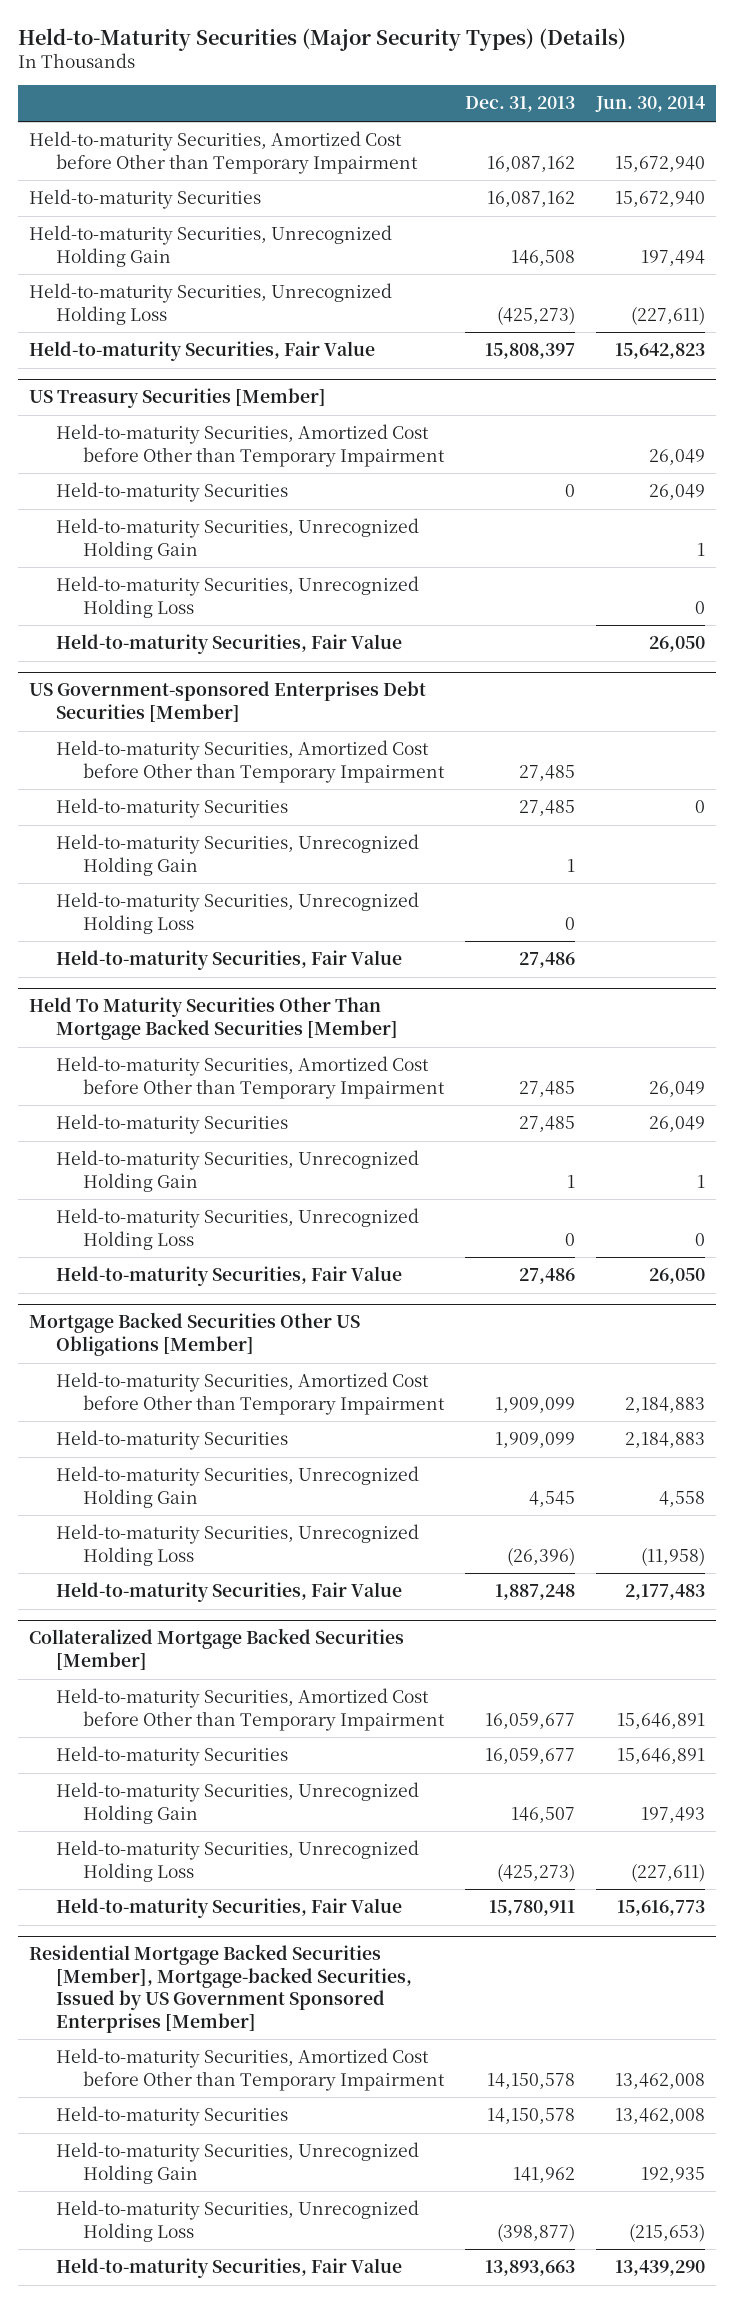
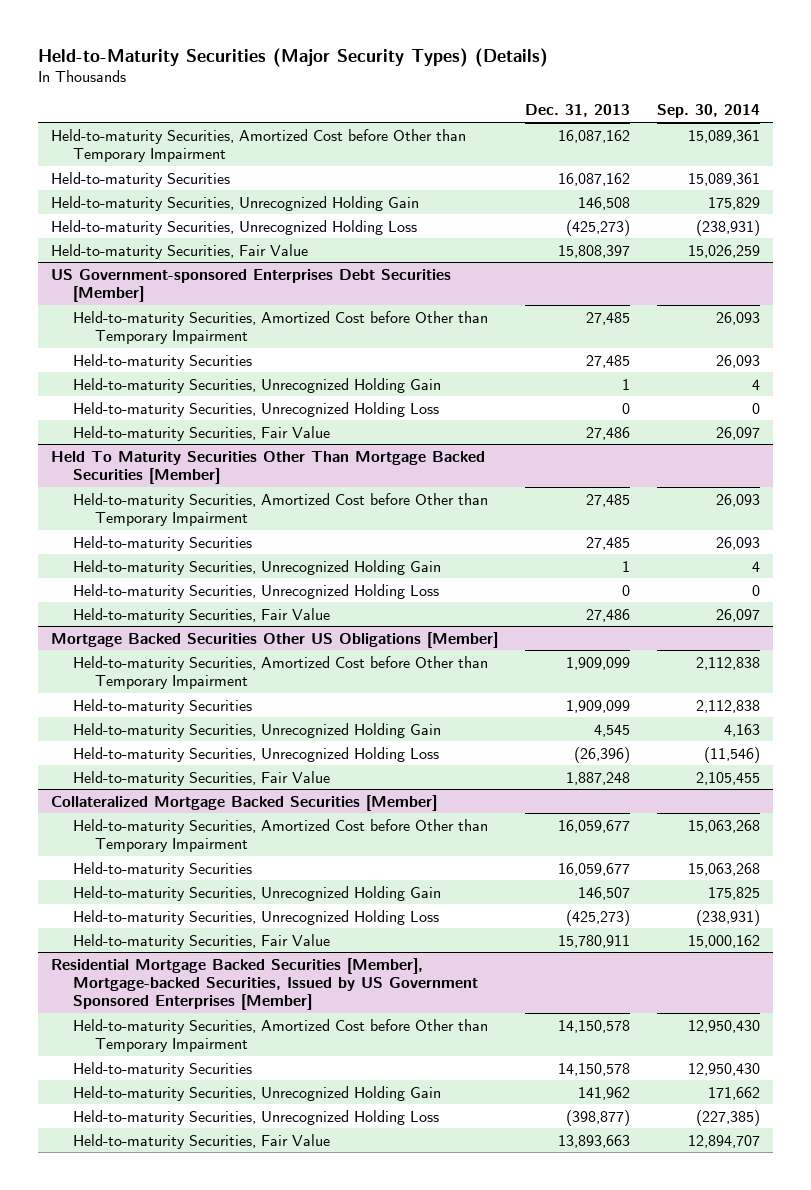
[595,96,706,113] Jun. 30, 2014 -> none
none -> [657,104,761,119] Sep. 30, 2014
[28,388,326,409] US Treasury Securities [Member] -> none
[55,424,445,467] Held-to-maturity Securities, Amortized Cost before Other than Temporary Impairment -> none
[55,482,288,503] Held-to-maturity Securities -> none
[55,518,419,560] Held-to-maturity Securities, Unrecognized Holding Gain -> none
[55,576,419,618] Held-to-maturity Securities, Unrecognized Holding Loss -> none
[55,634,402,655] Held-to-maturity Securities, Fair Value -> none

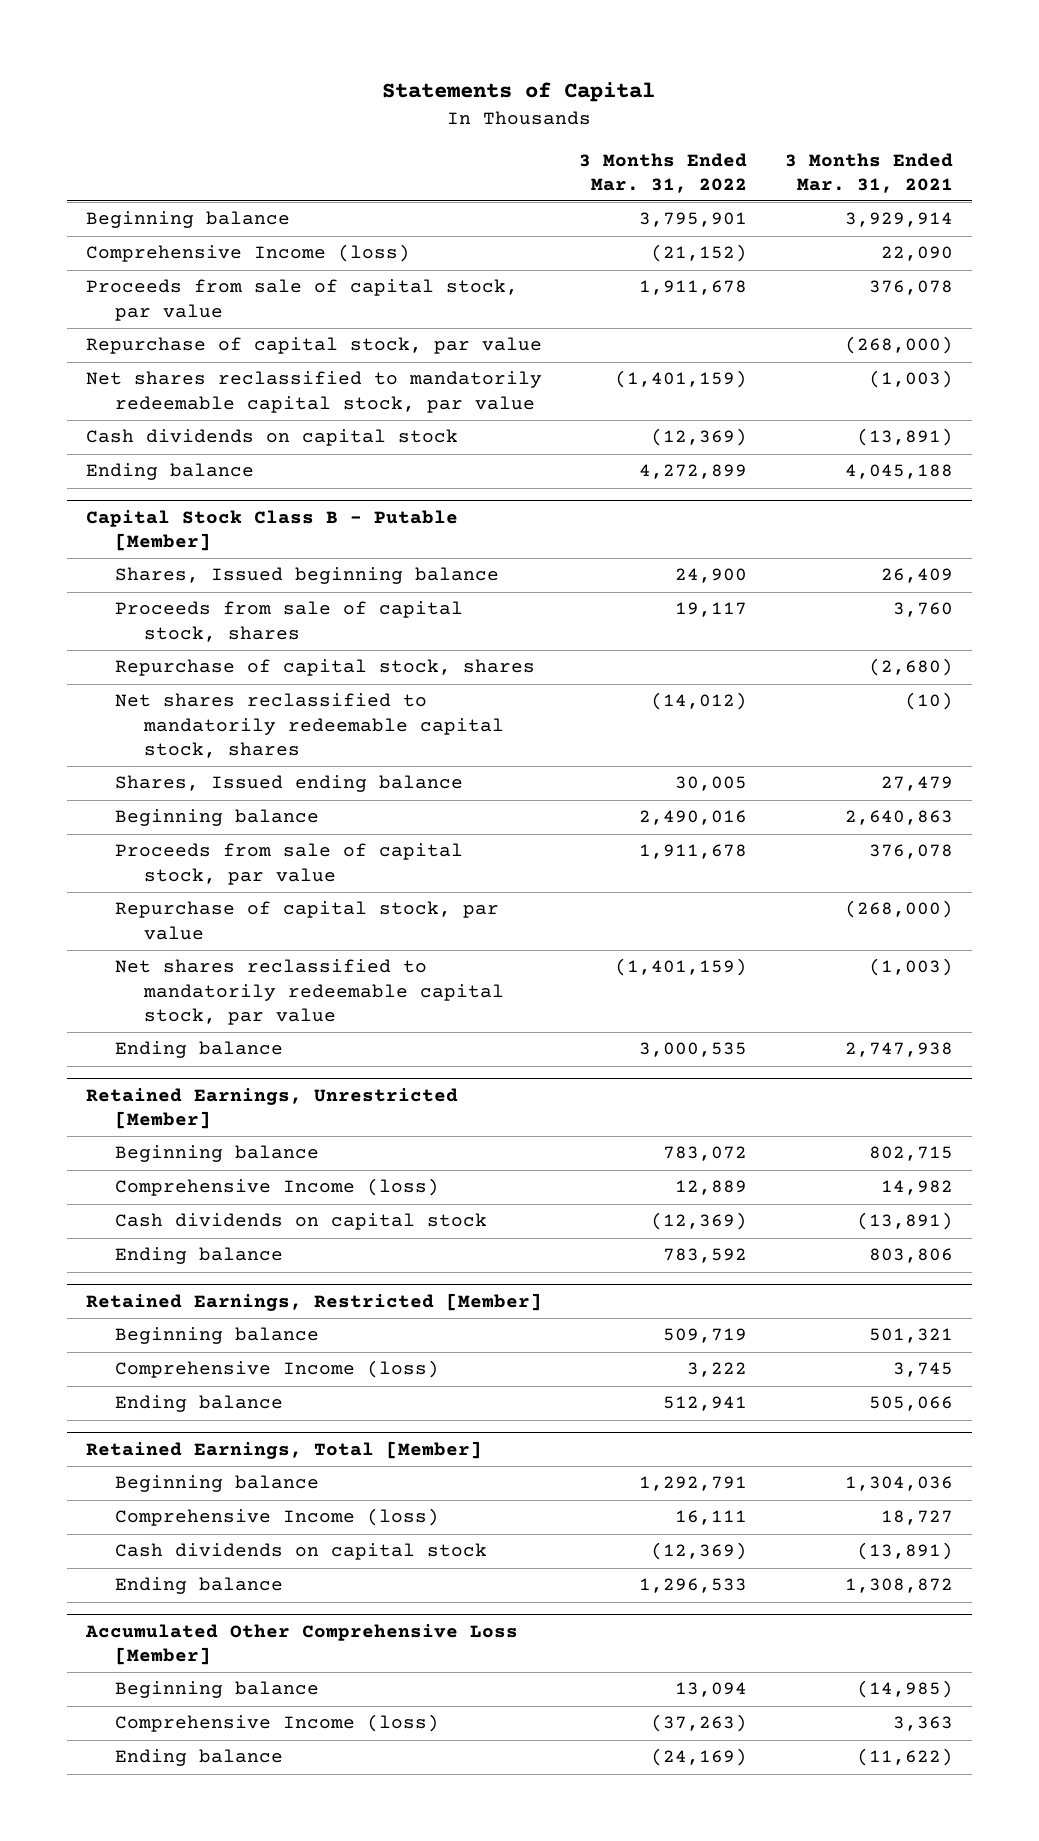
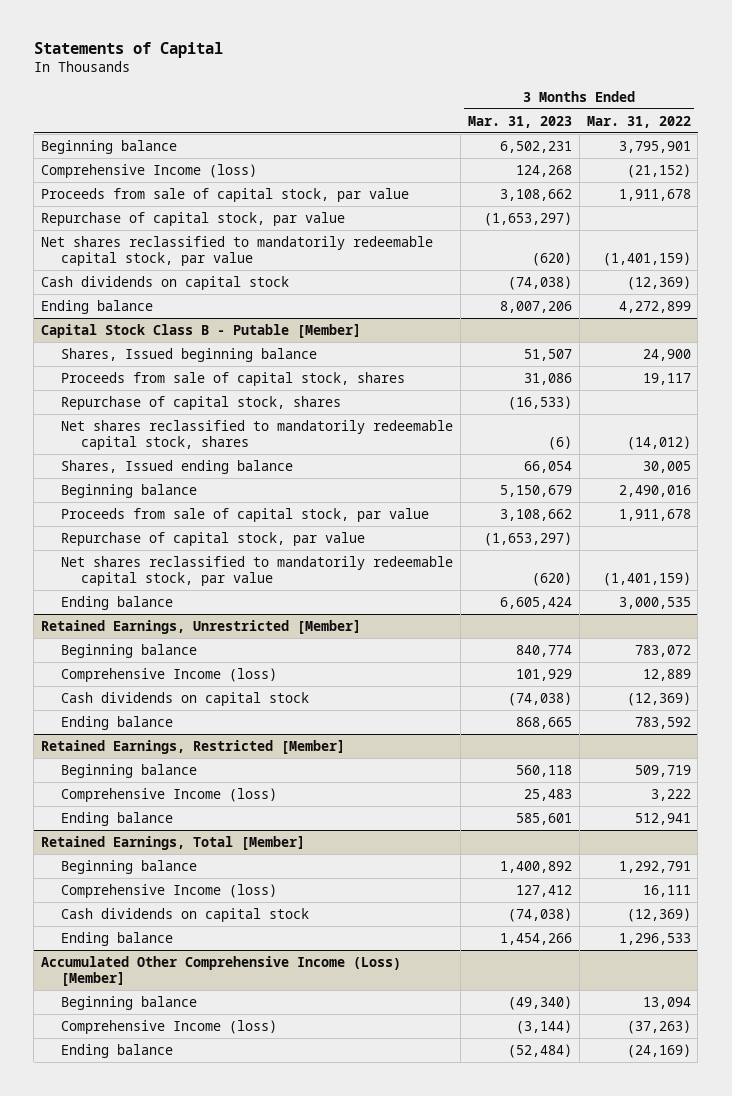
[785,152,954,193] 3 Months Ended Mar. 31, 2021 -> none
none -> [467,115,572,128] Mar. 31, 2023
[84,1623,518,1665] Accumulated Other Comprehensive Loss [Member] -> [41,955,402,987] Accumulated Other Comprehensive Income (Loss) [Member]

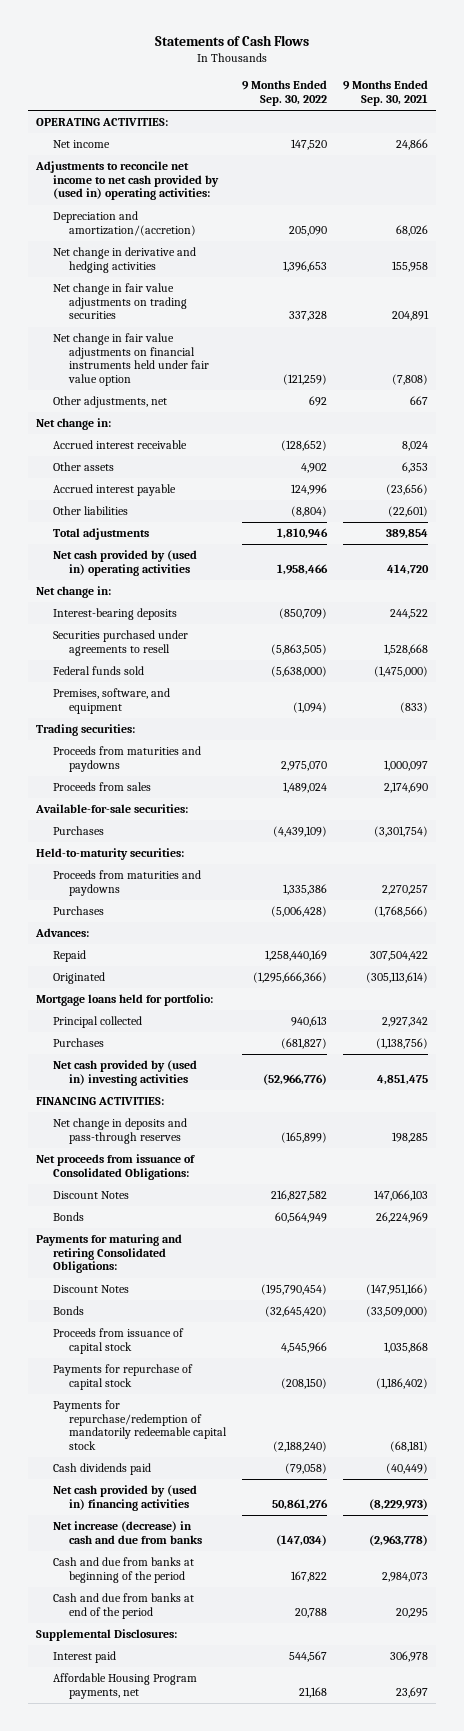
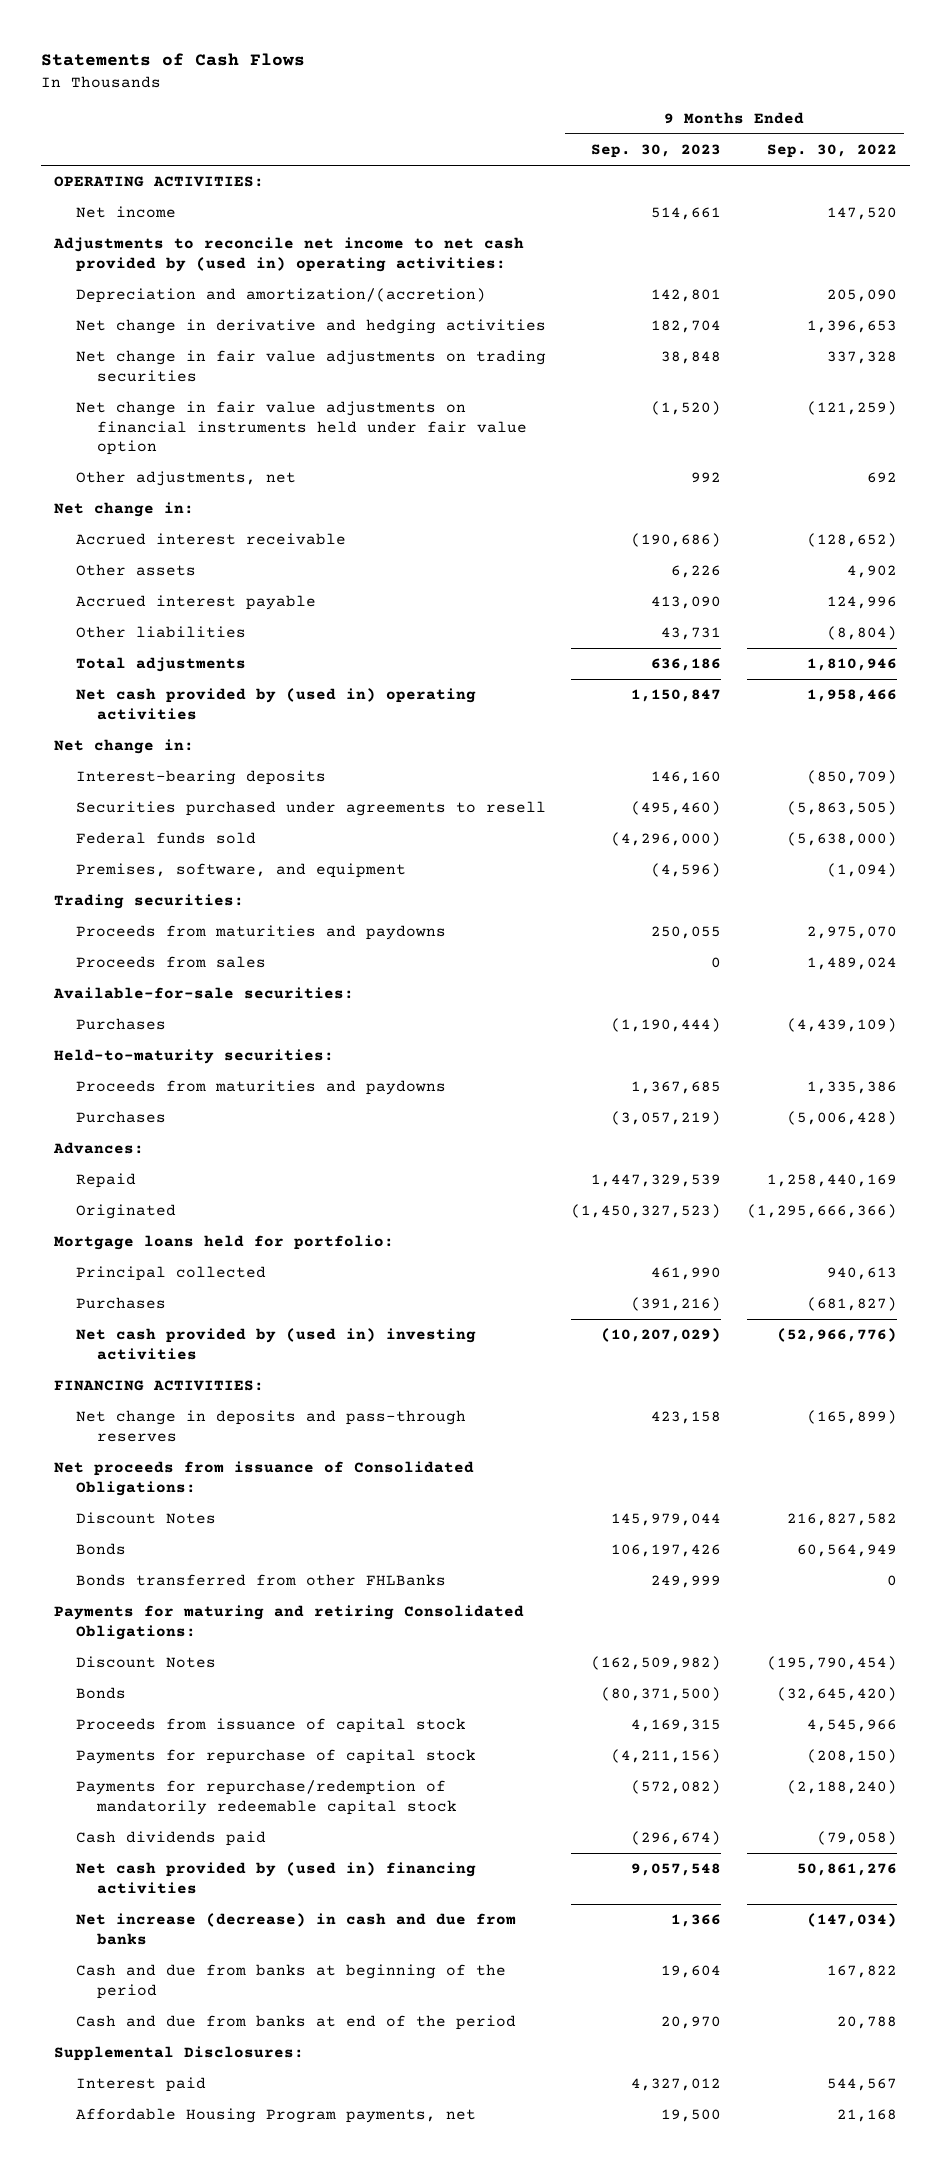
[342,80,428,106] 9 Months Ended Sep. 30, 2021 -> none
none -> [591,144,722,159] Sep. 30, 2023
none -> [75,1574,446,1587] Bonds transferred from other FHLBanks

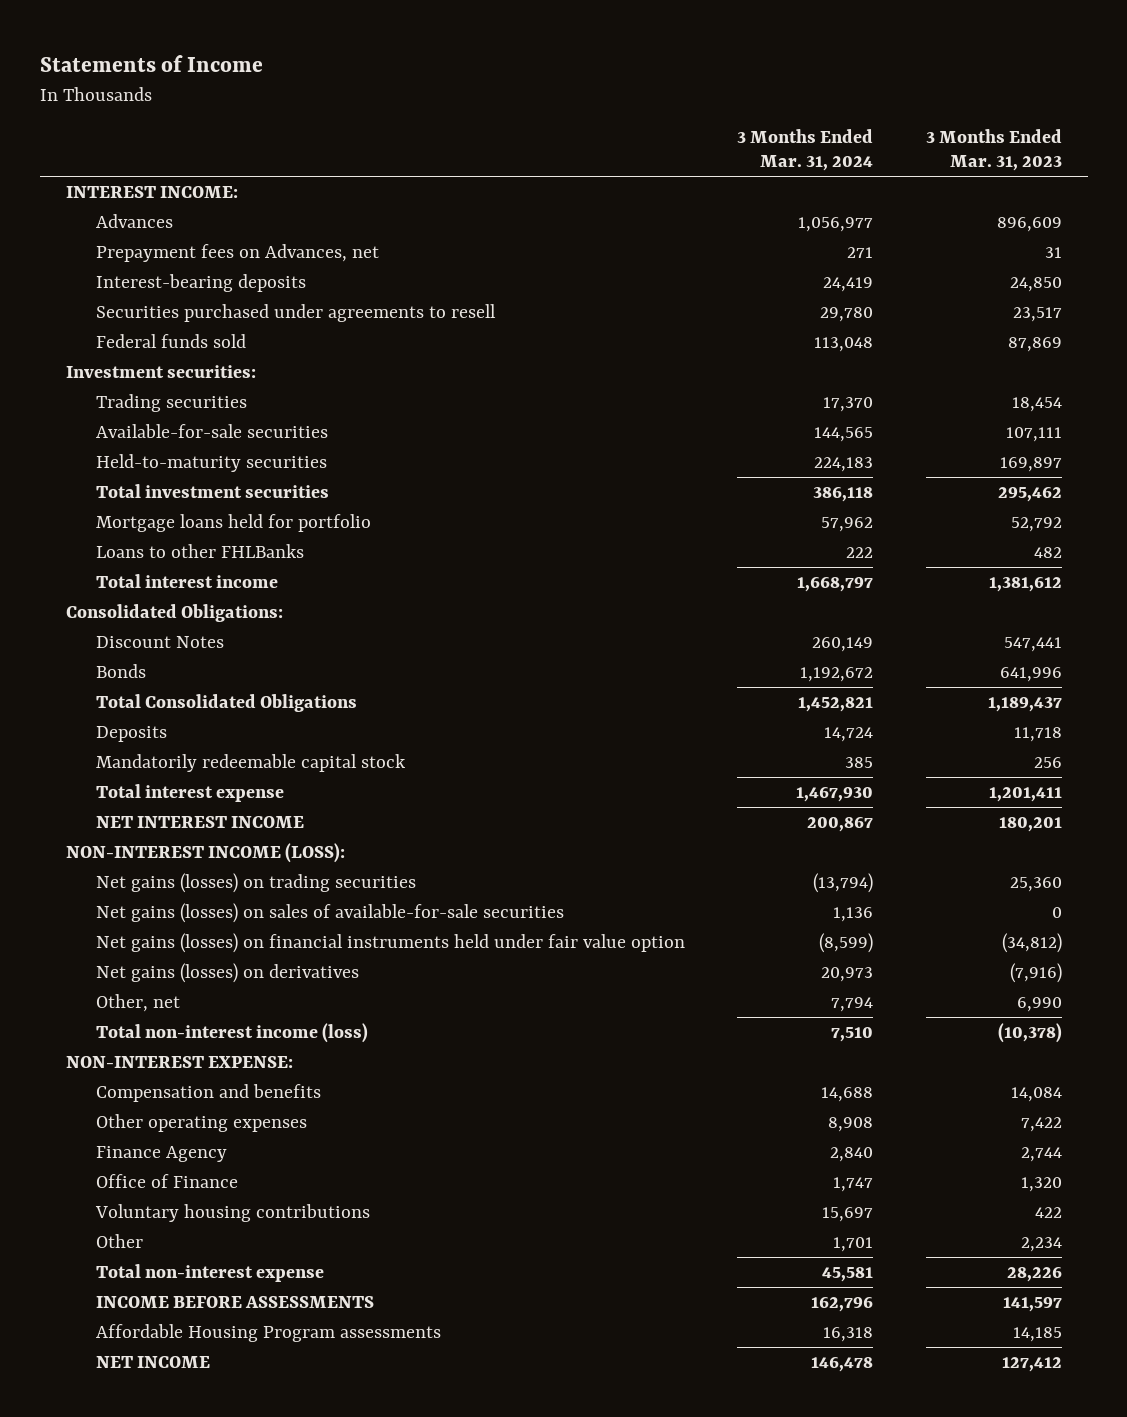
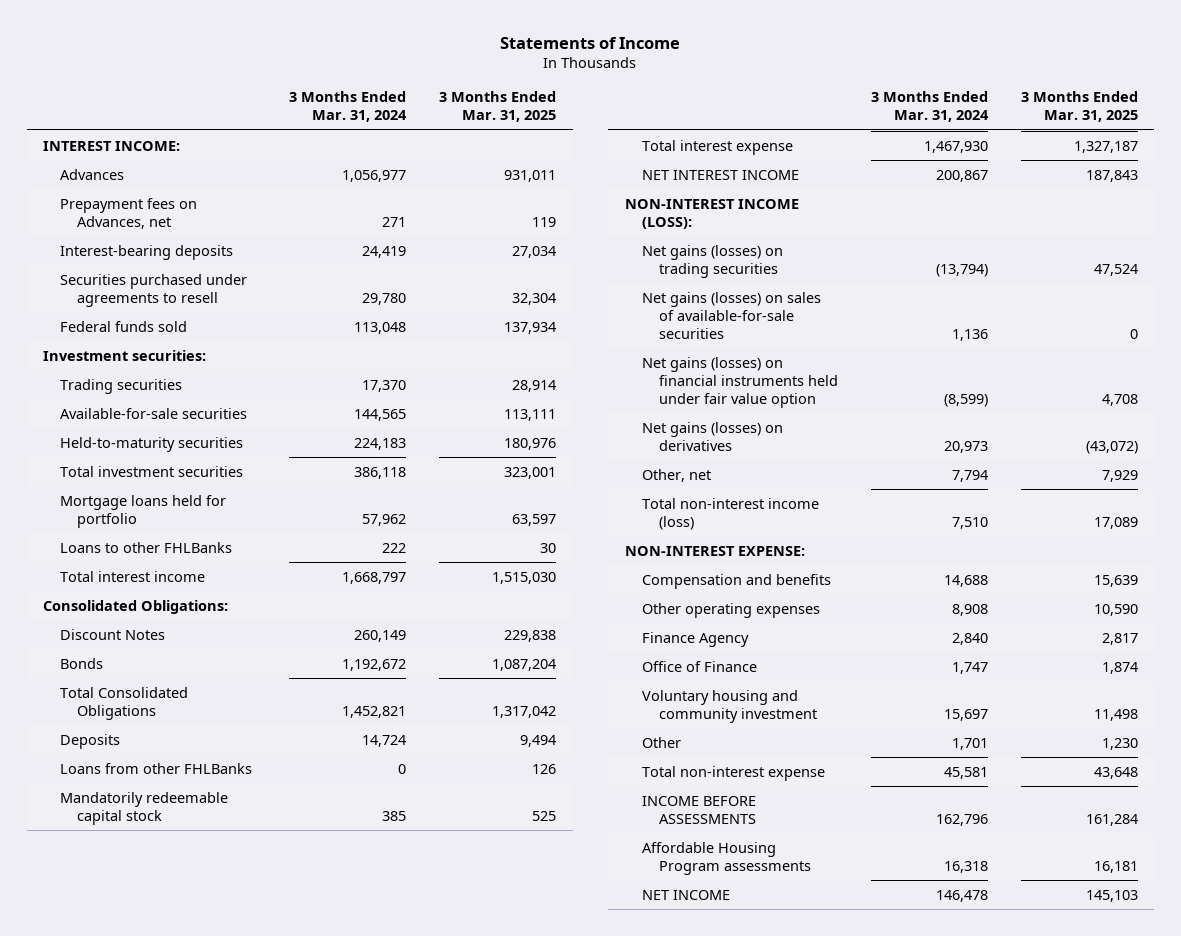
[925,128,1062,172] 3 Months Ended Mar. 31, 2023 -> none
none -> [439,90,557,123] 3 Months Ended Mar. 31, 2025
none -> [60,762,253,774] Loans from other FHLBanks
[94,1203,370,1222] Voluntary housing contributions -> [641,689,817,723] Voluntary housing and community investment

